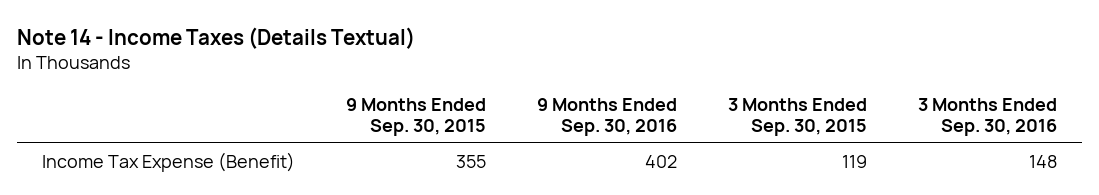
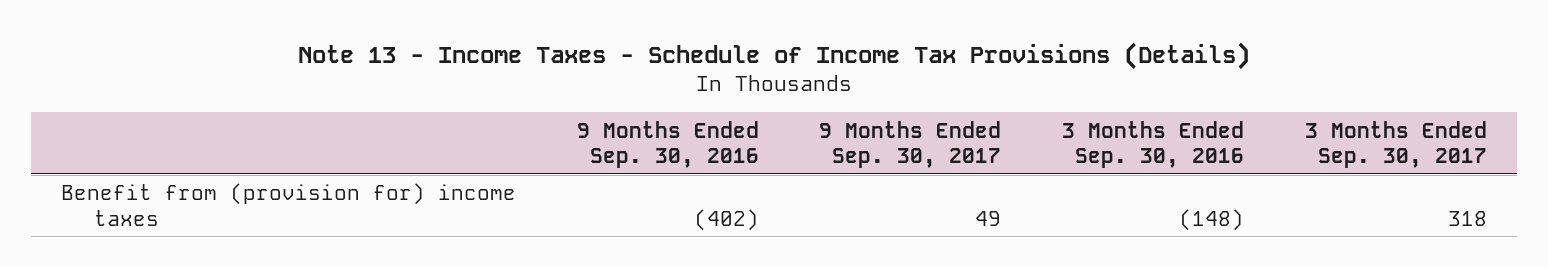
[16,26,415,49] Note 14 - Income Taxes (Details Textual) -> [297,42,1250,71] Note 13 - Income Taxes - Schedule of Income Tax Provisions (Details)
[346,97,487,137] 9 Months Ended Sep. 30, 2015 -> none
[728,97,868,137] 3 Months Ended Sep. 30, 2015 -> none
none -> [819,120,1002,168] 9 Months Ended Sep. 30, 2017
none -> [1304,120,1487,168] 3 Months Ended Sep. 30, 2017
[42,151,296,172] Income Tax Expense (Benefit) -> [61,183,517,226] Benefit from (provision for) income taxes
[645,154,678,168] 402 -> [693,208,759,231] (402)
[1028,154,1057,168] 148 -> [1178,208,1244,231] (148)

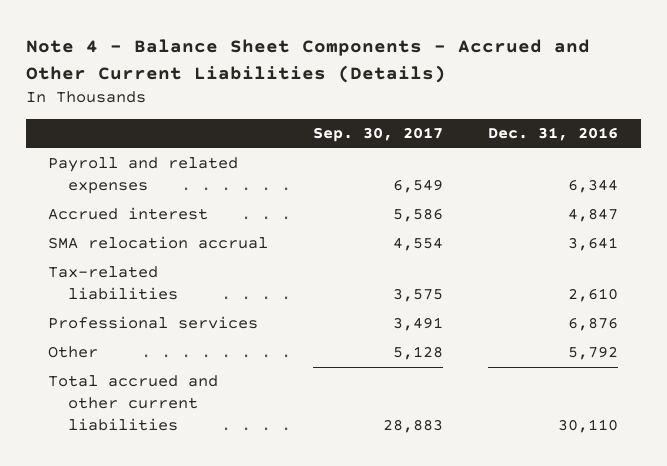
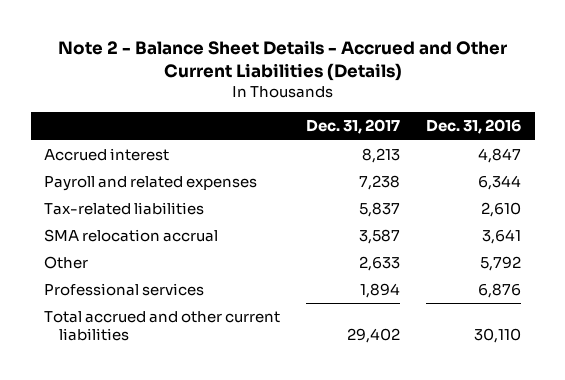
[25,39,590,83] Note 4 - Balance Sheet Components - Accrued and Other Current Liabilities (Details) -> [57,39,507,82] Note 2 - Balance Sheet Details - Accrued and Other Current Liabilities (Details)
[313,127,444,143] Sep. 30, 2017 -> none
none -> [306,119,401,135] Dec. 31, 2017
[48,157,239,195] Payroll and related expenses -> [43,176,257,192] Payroll and related expenses
[48,236,269,250] SMA relocation accrual -> [43,229,218,243] SMA relocation accrual
[48,316,259,330] Professional services -> [43,283,204,297] Professional services

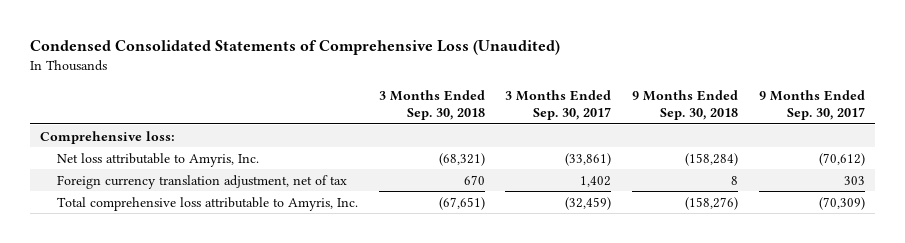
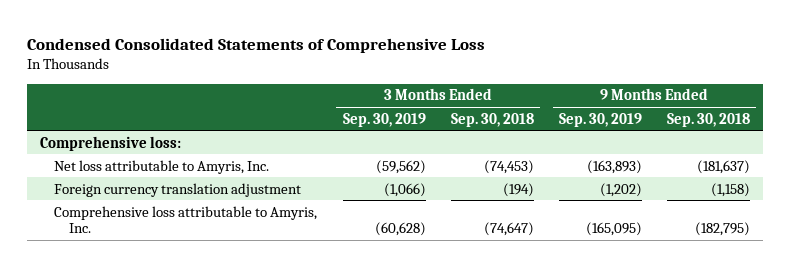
[29,40,560,56] Condensed Consolidated Statements of Comprehensive Loss (Unaudited) -> [27,37,486,53] Condensed Consolidated Statements of Comprehensive Loss
[505,89,612,121] 3 Months Ended Sep. 30, 2017 -> none
[758,89,865,121] 9 Months Ended Sep. 30, 2017 -> none
none -> [342,112,426,127] Sep. 30, 2019
none -> [558,112,642,127] Sep. 30, 2019
[438,152,485,166] (68,321) -> [483,159,534,174] (74,453)
[685,152,739,166] (158,284) -> [697,159,751,174] (181,637)
[57,174,348,189] Foreign currency translation adjustment, net of tax -> [54,182,302,197] Foreign currency translation adjustment
[463,174,485,185] 670 -> [502,182,534,197] (194)
[731,175,739,185] 8 -> [711,182,751,197] (1,158)
[57,196,359,211] Total comprehensive loss attributable to Amyris, Inc. -> [54,205,318,234] Comprehensive loss attributable to Amyris, Inc.
[438,196,485,210] (67,651) -> [483,222,534,237] (74,647)
[685,196,739,210] (158,276) -> [695,222,751,237] (182,795)

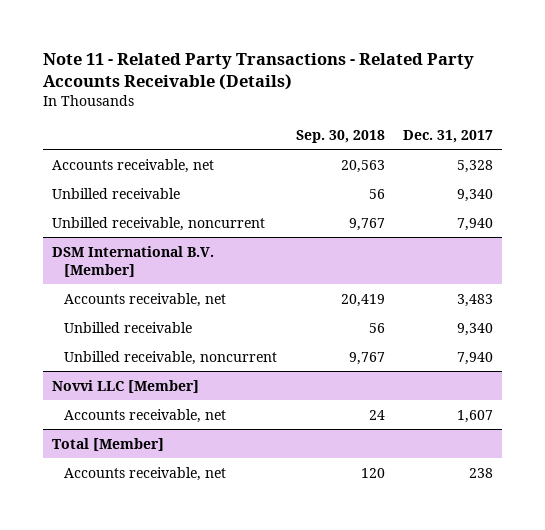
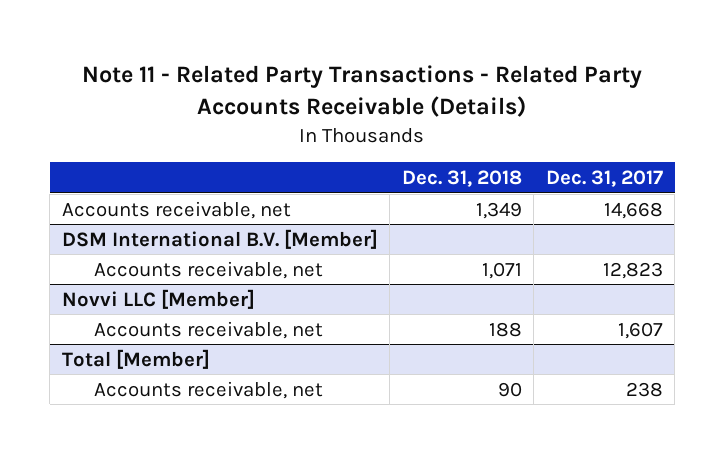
[295,129,385,143] Sep. 30, 2018 -> none
none -> [401,170,522,188] Dec. 31, 2018
[52,187,181,199] Unbilled receivable -> none
[52,216,266,231] Unbilled receivable, noncurrent -> none
[457,159,494,173] 5,328 -> [603,201,663,219] 14,668
[64,321,193,333] Unbilled receivable -> none
[64,350,278,365] Unbilled receivable, noncurrent -> none
[457,293,494,307] 3,483 -> [602,261,663,279] 12,823

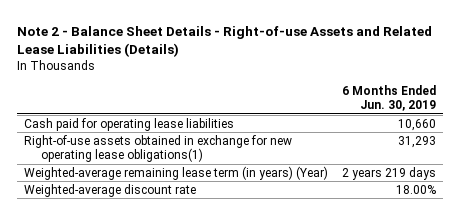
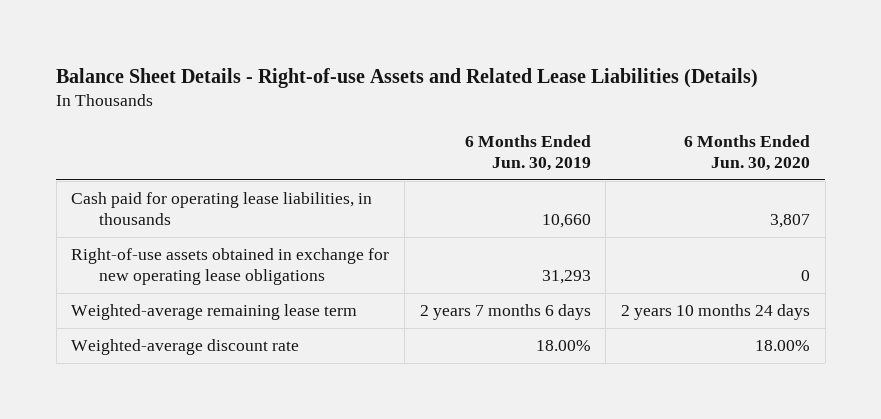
[17,25,433,58] Note 2 - Balance Sheet Details - Right-of-use Assets and Related Lease Liabilities (Details) -> [56,68,759,89] Balance Sheet Details - Right-of-use Assets and Related Lease Liabilities (Details)
none -> [684,134,811,172] 6 Months Ended Jun. 30, 2020
[24,117,235,131] Cash paid for operating lease liabilities -> [71,191,373,226] Cash paid for operating lease liabilities, in thousands
[24,134,293,163] Right-of-use assets obtained in exchange for new operating lease obligations(1) -> [71,247,390,286] Right-of-use assets obtained in exchange for new operating lease obligations
[24,165,329,180] Weighted-average remaining lease term (in years) (Year) -> [71,303,358,320] Weighted-average remaining lease term
[341,166,436,180] 2 years 219 days -> [419,303,591,320] 2 years 7 months 6 days

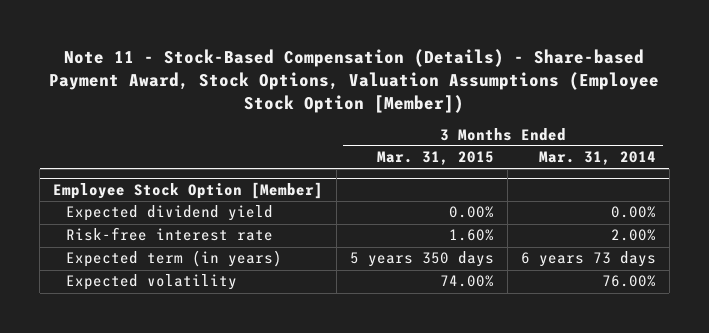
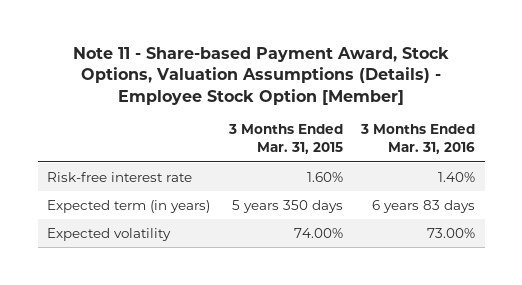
[49,48,660,113] Note 11 - Stock-Based Compensation (Details) - Share-based Payment Award, Stock Options, Valuation Assumptions (Employee Stock Option [Member]) -> [73,47,450,105] Note 11 - Share-based Payment Award, Stock Options, Valuation Assumptions (Details) - Employee Stock Option [Member]
[538,151,656,166] Mar. 31, 2014 -> none
none -> [360,124,476,155] 3 Months Ended Mar. 31, 2016
[53,181,324,199] Employee Stock Option [Member] -> none
[65,205,273,222] Expected dividend yield -> none

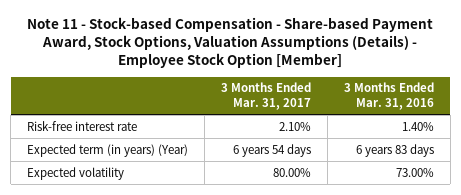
[73,47,450,105] Note 11 - Share-based Payment Award, Stock Options, Valuation Assumptions (Details) - Employee Stock Option [Member] -> [27,16,434,68] Note 11 - Stock-based Compensation - Share-based Payment Award, Stock Options, Valuation Assumptions (Details) - Employee Stock Option [Member]
[227,124,343,155] 3 Months Ended Mar. 31, 2015 -> none
none -> [220,82,311,110] 3 Months Ended Mar. 31, 2017
[47,199,211,213] Expected term (in years) -> [26,143,188,157] Expected term (in years) (Year)

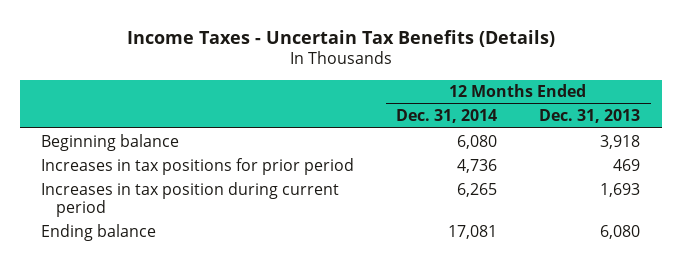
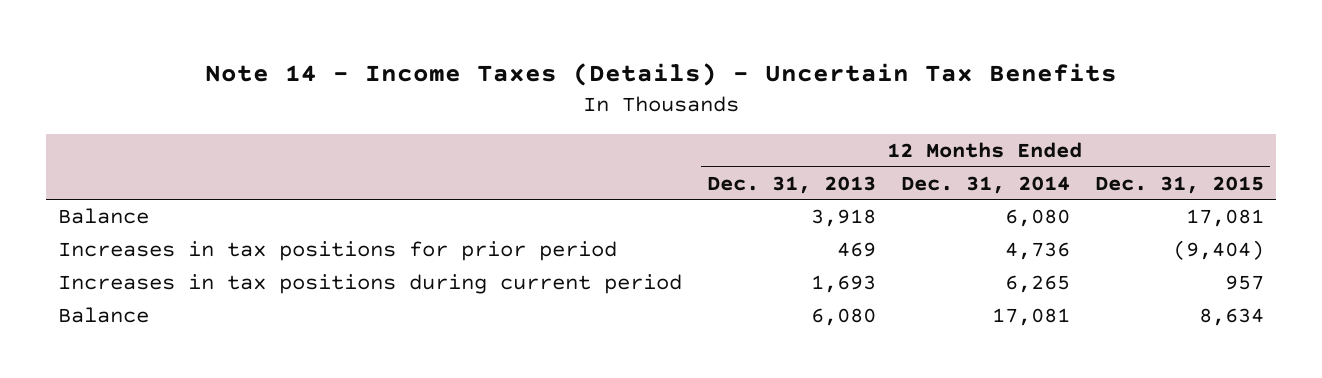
[126,29,555,47] Income Taxes - Uncertain Tax Benefits (Details) -> [205,62,1118,86] Note 14 - Income Taxes (Details) - Uncertain Tax Benefits
none -> [1094,175,1264,194] Dec. 31, 2015
[40,133,179,151] Beginning balance -> [58,208,150,225] Balance
[40,181,339,217] Increases in tax position during current period -> [58,274,683,295] Increases in tax positions during current period
[40,223,156,241] Ending balance -> [58,307,150,324] Balance

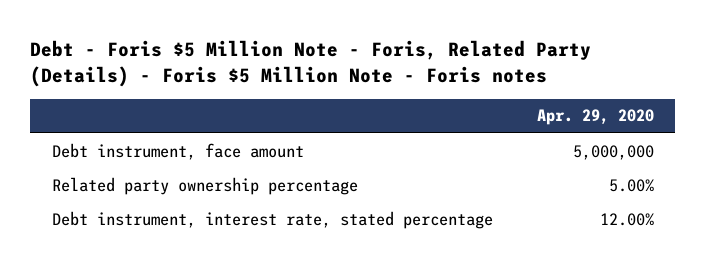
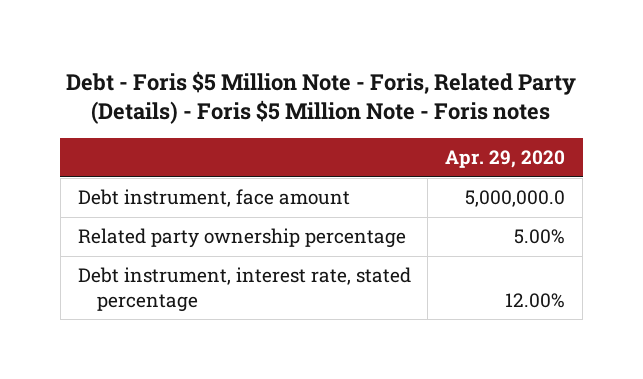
[572,144,654,160] 5,000,000 -> [465,190,566,208] 5,000,000.0

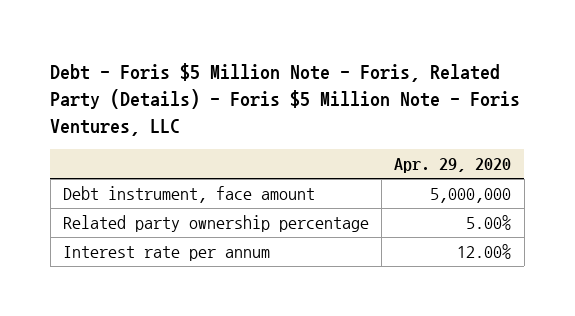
[66,70,577,125] Debt - Foris $5 Million Note - Foris, Related Party (Details) - Foris $5 Million Note - Foris notes -> [50,62,521,136] Debt - Foris $5 Million Note - Foris, Related Party (Details) - Foris $5 Million Note - Foris Ventures, LLC
[465,190,566,208] 5,000,000.0 -> [430,188,512,204] 5,000,000
[77,267,411,312] Debt instrument, interest rate, stated percentage -> [63,246,271,262] Interest rate per annum

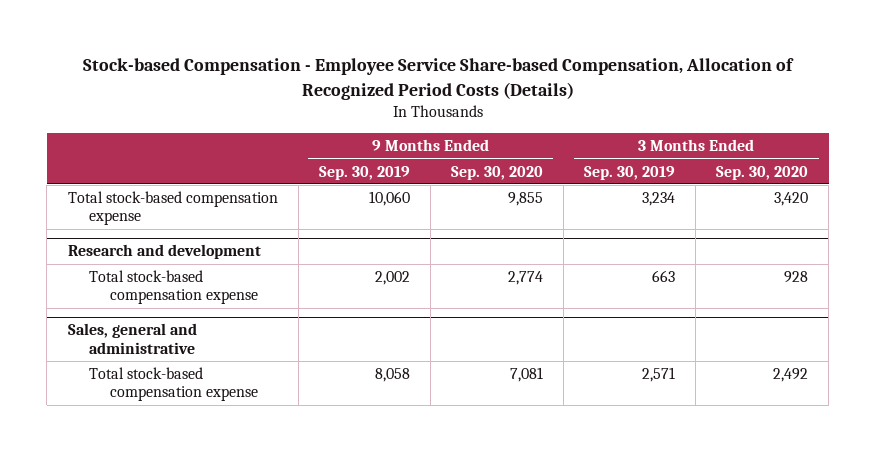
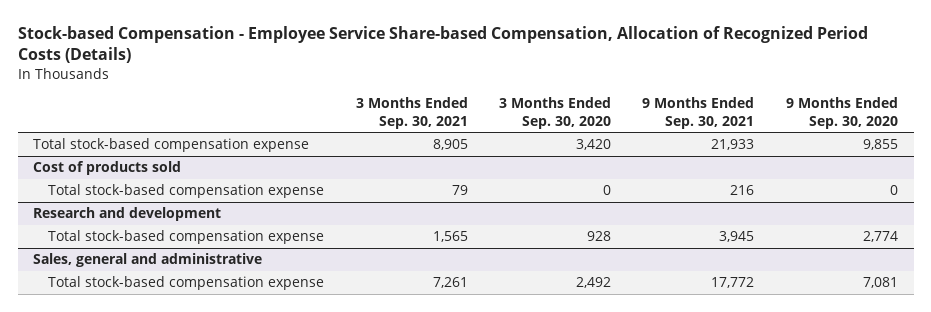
[318,165,410,180] Sep. 30, 2019 -> none
[584,165,676,180] Sep. 30, 2019 -> none
none -> [355,97,468,129] 3 Months Ended Sep. 30, 2021
none -> [642,97,755,129] 9 Months Ended Sep. 30, 2021
none -> [33,161,182,176] Cost of products sold
none -> [48,184,325,199] Total stock-based compensation expense

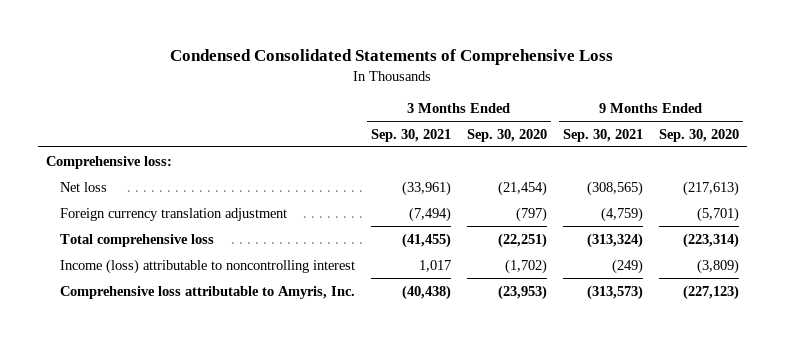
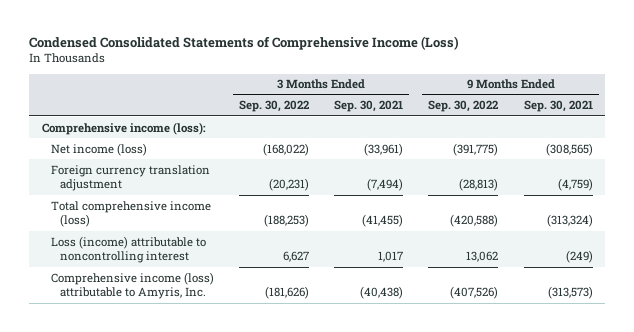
[170,48,614,65] Condensed Consolidated Statements of Comprehensive Loss -> [29,35,460,50] Condensed Consolidated Statements of Comprehensive Income (Loss)
[466,128,547,142] Sep. 30, 2020 -> none
[658,128,739,142] Sep. 30, 2020 -> none
none -> [238,100,309,113] Sep. 30, 2022
none -> [428,100,499,113] Sep. 30, 2022
[46,155,173,169] Comprehensive loss: -> [41,121,206,135] Comprehensive income (loss):
[59,181,107,192] Net loss -> [50,142,147,156] Net income (loss)
[59,233,214,247] Total comprehensive loss -> [50,200,211,228] Total comprehensive income (loss)
[59,258,355,274] Income (loss) attributable to noncontrolling interest -> [50,235,206,264] Loss (income) attributable to noncontrolling interest
[59,285,355,299] Comprehensive loss attributable to Amyris, Inc. -> [50,271,214,300] Comprehensive income (loss) attributable to Amyris, Inc.

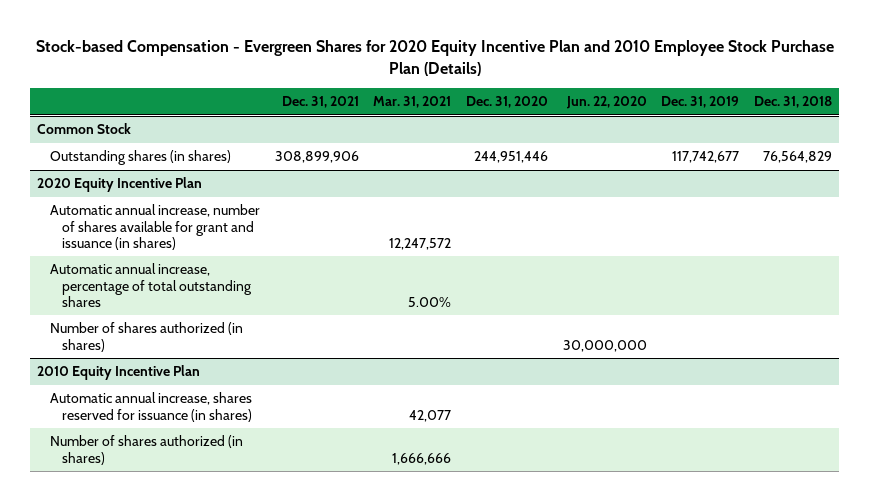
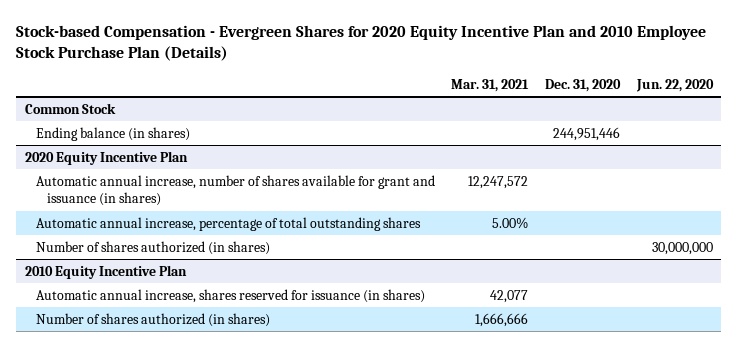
[281,96,359,109] Dec. 31, 2021 -> none
[661,96,740,109] Dec. 31, 2019 -> none
[754,96,833,109] Dec. 31, 2018 -> none
[49,150,231,166] Outstanding shares (in shares) -> [35,126,190,141] Ending balance (in shares)

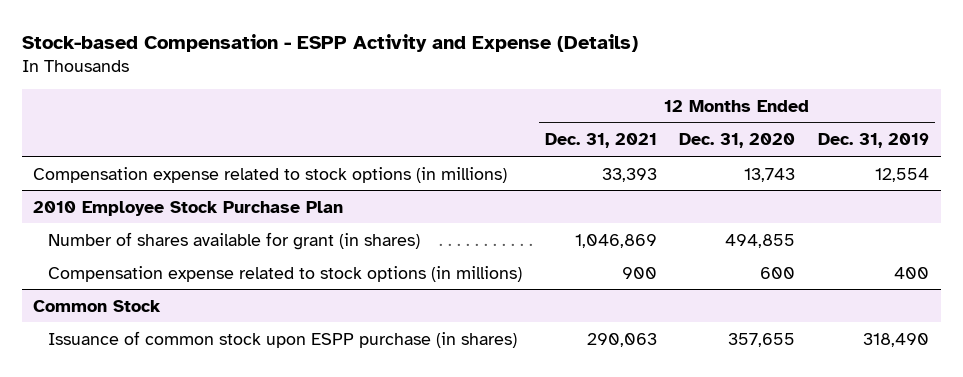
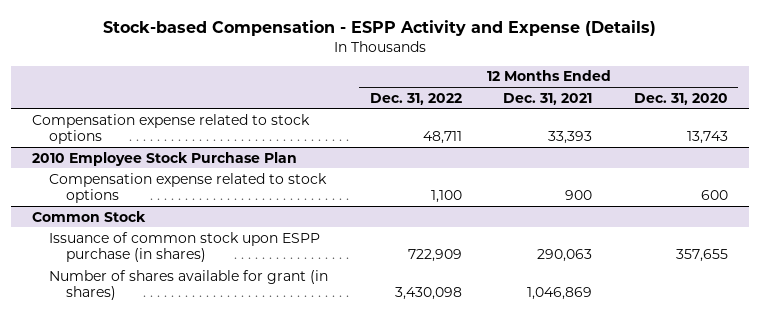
[818,133,930,149] Dec. 31, 2019 -> none
none -> [369,92,462,105] Dec. 31, 2022
[33,166,508,183] Compensation expense related to stock options (in millions) -> [32,113,311,145] Compensation expense related to stock options
[47,231,420,250] Number of shares available for grant (in shares) -> none
[47,265,522,282] Compensation expense related to stock options (in millions) -> [48,172,327,204] Compensation expense related to stock options
none -> [48,269,328,301] Number of shares available for grant (in shares)

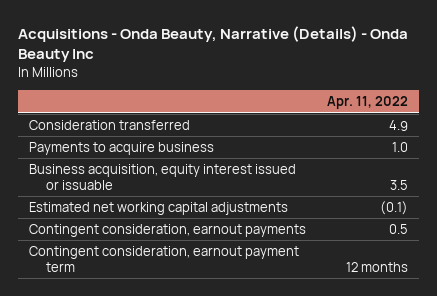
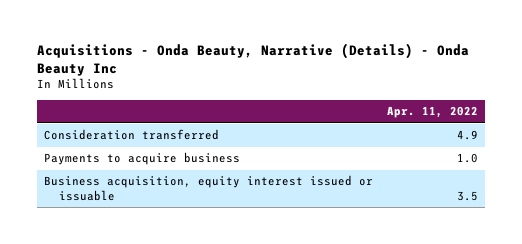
[28,202,288,216] Estimated net working capital adjustments -> none
[28,224,306,238] Contingent consideration, earnout payments -> none
[28,246,299,272] Contingent consideration, earnout payment term -> none

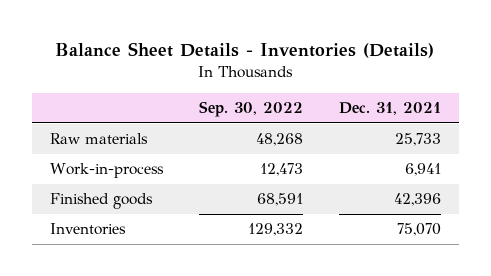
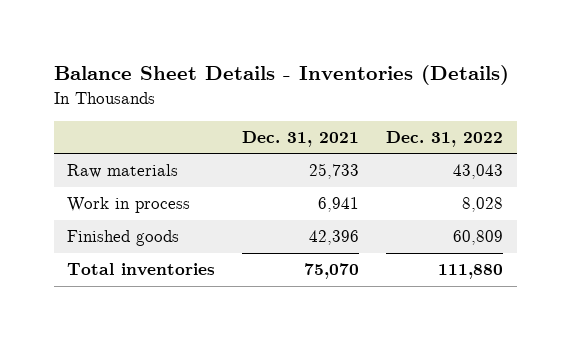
[198,101,303,118] Sep. 30, 2022 -> none
none -> [386,130,504,147] Dec. 31, 2022
[49,163,164,179] Work-in-process -> [67,197,191,214] Work in process
[49,223,126,236] Inventories -> [67,263,216,277] Total inventories

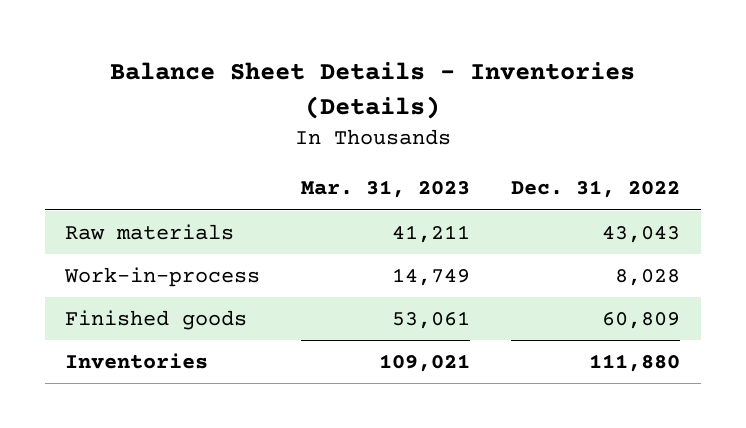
[242,130,360,147] Dec. 31, 2021 -> none
none -> [301,180,471,199] Mar. 31, 2023
[67,197,191,214] Work in process -> [64,267,261,288] Work-in-process
[67,263,216,277] Total inventories -> [65,353,209,370] Inventories

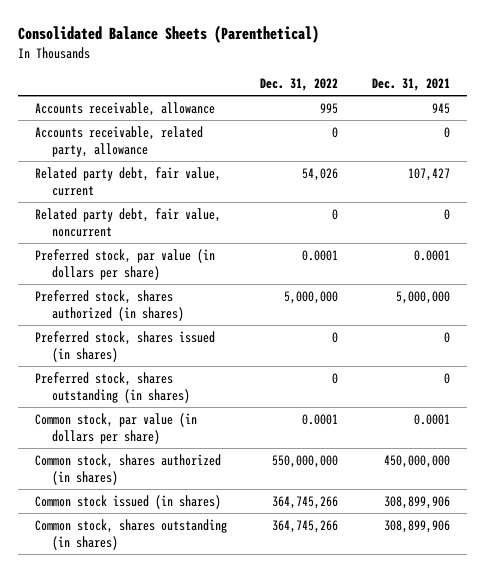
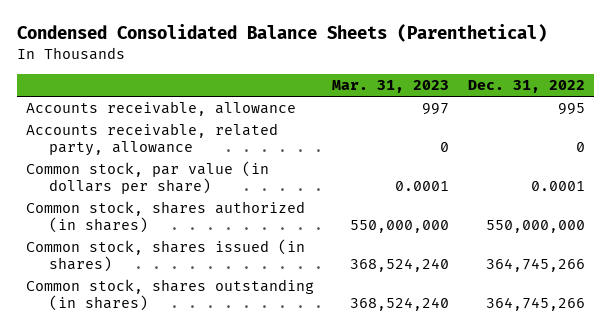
[17,25,319,44] Consolidated Balance Sheets (Parenthetical) -> [16,24,547,43] Condensed Consolidated Balance Sheets (Parenthetical)
[372,78,451,92] Dec. 31, 2021 -> none
none -> [332,80,450,94] Mar. 31, 2023
[34,166,221,197] Related party debt, fair value, current -> none
[34,207,221,238] Related party debt, fair value, noncurrent -> none
[34,248,215,281] Preferred stock, par value (in dollars per share) -> none
[34,289,185,322] Preferred stock, shares authorized (in shares) -> none
[34,330,215,363] Preferred stock, shares issued (in shares) -> none
[34,371,191,404] Preferred stock, shares outstanding (in shares) -> none
[34,494,221,509] Common stock issued (in shares) -> [25,239,305,273] Common stock, shares issued (in shares)

